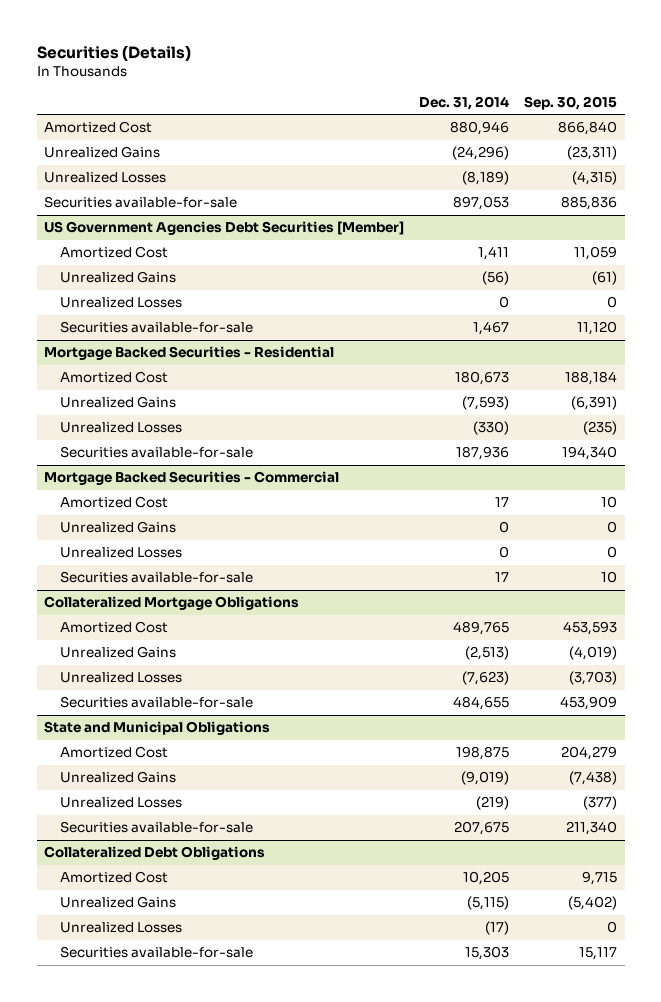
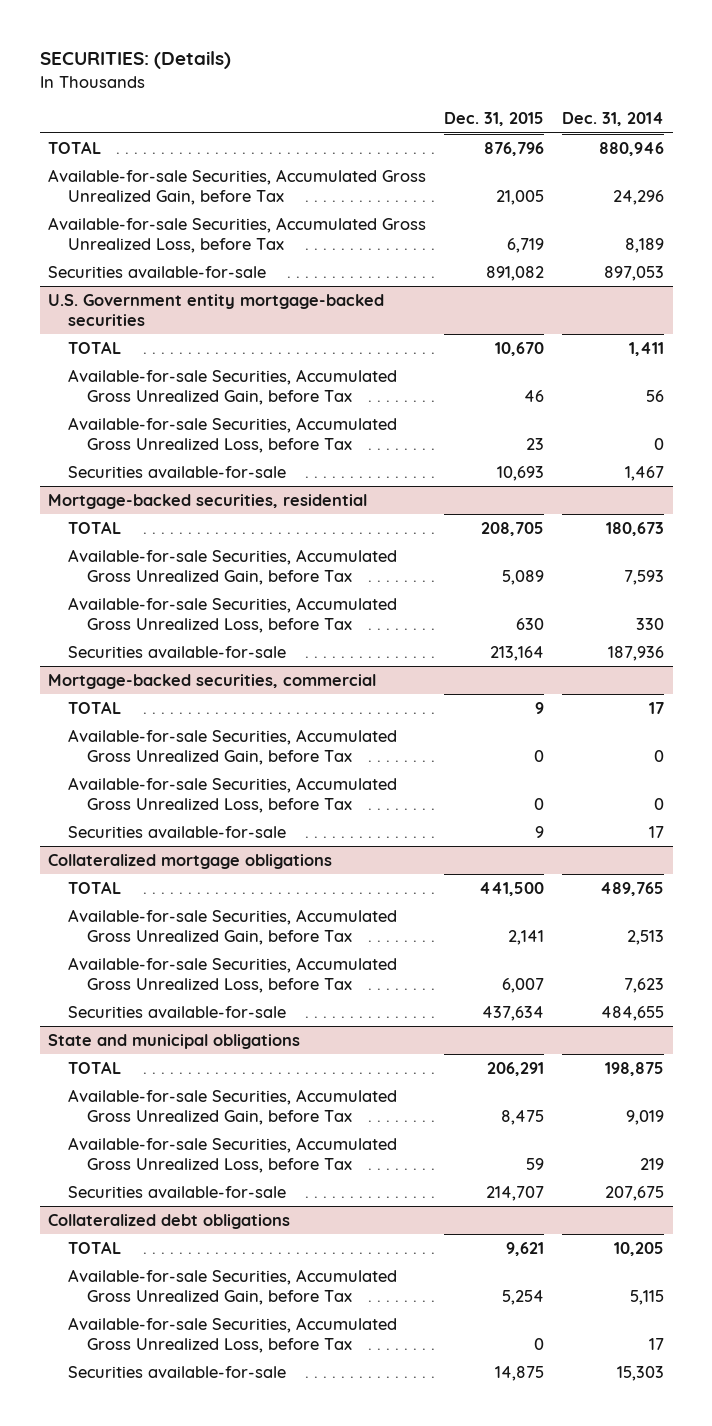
[36,44,191,61] Securities (Details) -> [39,51,231,70] SECURITIES: (Details)
[524,95,618,110] Sep. 30, 2015 -> none
none -> [444,112,545,127] Dec. 31, 2015
[44,121,153,134] Amortized Cost -> [48,141,102,155] TOTAL
[44,146,161,159] Unrealized Gains -> [48,169,427,205] Available-for-sale Securities, Accumulated Gross Unrealized Gain, before Tax
[452,146,510,161] (24,296) -> [612,189,664,205] 24,296
[44,172,167,184] Unrealized Losses -> [48,217,427,253] Available-for-sale Securities, Accumulated Gross Unrealized Loss, before Tax
[462,171,510,186] (8,189) -> [624,237,664,253] 8,189
[44,221,405,236] US Government Agencies Debt Securities [Member] -> [48,294,385,326] U.S. Government entity mortgage-backed securities
[60,246,169,259] Amortized Cost -> [67,341,121,355] TOTAL
[60,271,177,284] Unrealized Gains -> [67,369,397,405] Available-for-sale Securities, Accumulated Gross Unrealized Gain, before Tax
[482,271,510,286] (56) -> [645,389,664,402] 56
[60,297,183,309] Unrealized Losses -> [67,417,397,453] Available-for-sale Securities, Accumulated Gross Unrealized Loss, before Tax
[44,346,335,361] Mortgage Backed Securities - Residential -> [48,494,368,510] Mortgage-backed securities, residential
[60,371,169,384] Amortized Cost -> [67,521,121,535] TOTAL
[60,396,177,409] Unrealized Gains -> [67,549,397,585] Available-for-sale Securities, Accumulated Gross Unrealized Gain, before Tax
[462,396,510,411] (7,593) -> [623,569,664,585] 7,593
[60,422,183,434] Unrealized Losses -> [67,597,397,633] Available-for-sale Securities, Accumulated Gross Unrealized Loss, before Tax
[473,421,510,436] (330) -> [635,617,664,630] 330
[44,471,340,486] Mortgage Backed Securities - Commercial -> [48,674,377,690] Mortgage-backed securities, commercial
[60,496,169,509] Amortized Cost -> [67,701,121,715] TOTAL
[60,521,177,534] Unrealized Gains -> [67,729,397,765] Available-for-sale Securities, Accumulated Gross Unrealized Gain, before Tax
[60,547,183,559] Unrealized Losses -> [67,777,397,813] Available-for-sale Securities, Accumulated Gross Unrealized Loss, before Tax
[44,596,300,611] Collateralized Mortgage Obligations -> [48,854,333,870] Collateralized mortgage obligations
[60,621,169,634] Amortized Cost -> [67,881,121,895] TOTAL
[60,646,177,659] Unrealized Gains -> [67,909,397,945] Available-for-sale Securities, Accumulated Gross Unrealized Gain, before Tax
[465,646,510,661] (2,513) -> [626,929,664,945] 2,513
[60,672,183,684] Unrealized Losses -> [67,957,397,993] Available-for-sale Securities, Accumulated Gross Unrealized Loss, before Tax
[462,671,510,686] (7,623) -> [623,977,664,993] 7,623
[44,721,271,736] State and Municipal Obligations -> [48,1034,301,1050] State and municipal obligations
[60,746,169,759] Amortized Cost -> [67,1061,121,1075] TOTAL
[60,771,177,784] Unrealized Gains -> [67,1089,397,1125] Available-for-sale Securities, Accumulated Gross Unrealized Gain, before Tax
[461,771,510,786] (9,019) -> [625,1109,664,1125] 9,019
[60,797,183,809] Unrealized Losses -> [67,1137,397,1173] Available-for-sale Securities, Accumulated Gross Unrealized Loss, before Tax
[476,796,510,811] (219) -> [639,1157,664,1170] 219
[44,846,266,861] Collateralized Debt Obligations -> [48,1214,291,1230] Collateralized debt obligations
[60,871,169,884] Amortized Cost -> [67,1241,121,1255] TOTAL
[60,896,177,909] Unrealized Gains -> [67,1269,397,1305] Available-for-sale Securities, Accumulated Gross Unrealized Gain, before Tax
[467,896,510,911] (5,115) -> [629,1289,664,1305] 5,115
[60,922,183,934] Unrealized Losses -> [67,1317,397,1353] Available-for-sale Securities, Accumulated Gross Unrealized Loss, before Tax
[485,921,510,936] (17) -> [648,1337,664,1350] 17

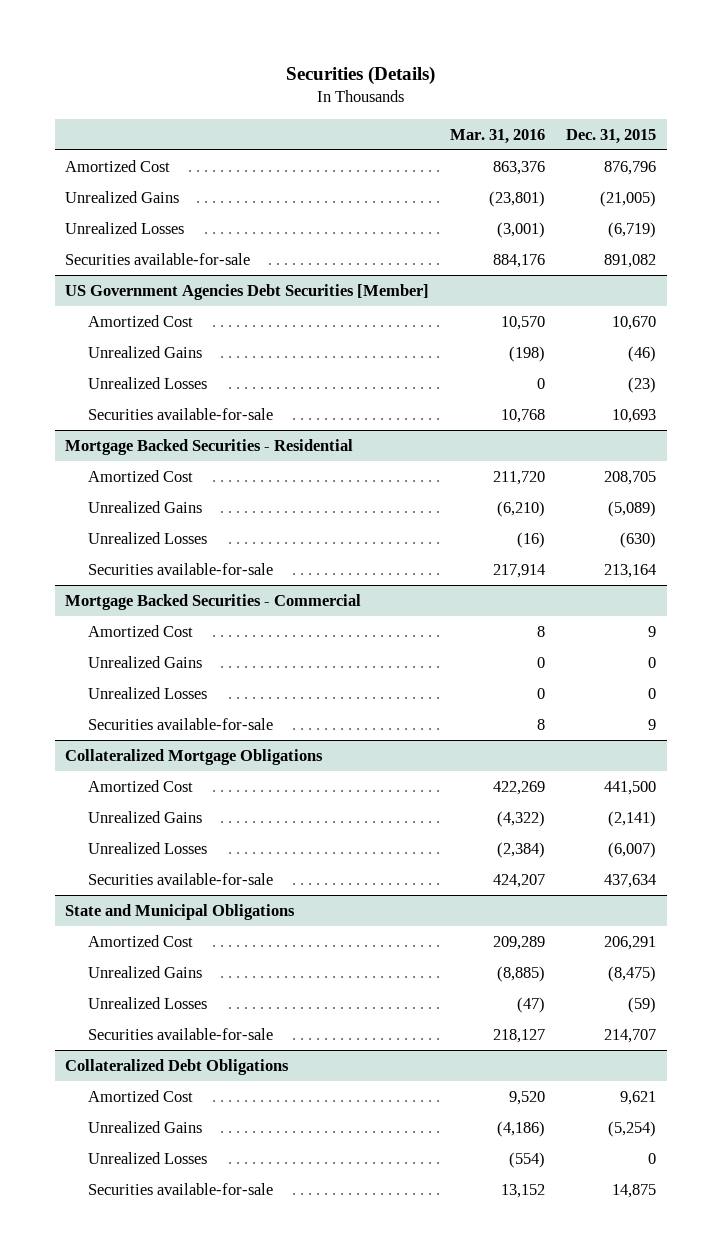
[39,51,231,70] SECURITIES: (Details) -> [285,66,435,86] Securities (Details)
[561,112,664,127] Dec. 31, 2014 -> none
none -> [450,128,546,144] Mar. 31, 2016
[48,141,102,155] TOTAL -> [65,159,171,172] Amortized Cost
[48,169,427,205] Available-for-sale Securities, Accumulated Gross Unrealized Gain, before Tax -> [65,190,180,203] Unrealized Gains
[496,189,545,205] 21,005 -> [600,190,657,207] (21,005)
[48,217,427,253] Available-for-sale Securities, Accumulated Gross Unrealized Loss, before Tax -> [65,221,185,234] Unrealized Losses
[507,237,545,253] 6,719 -> [608,221,657,238] (6,719)
[48,294,385,326] U.S. Government entity mortgage-backed securities -> [65,283,430,300] US Government Agencies Debt Securities [Member]
[67,341,121,355] TOTAL -> [88,314,194,327] Amortized Cost
[67,369,397,405] Available-for-sale Securities, Accumulated Gross Unrealized Gain, before Tax -> [88,345,203,358] Unrealized Gains
[524,389,545,402] 46 -> [628,345,657,362] (46)
[67,417,397,453] Available-for-sale Securities, Accumulated Gross Unrealized Loss, before Tax -> [88,376,208,389] Unrealized Losses
[526,437,545,450] 23 -> [628,376,657,393] (23)
[48,494,368,510] Mortgage-backed securities, residential -> [65,438,354,455] Mortgage Backed Securities - Residential
[67,521,121,535] TOTAL -> [88,469,194,482] Amortized Cost
[67,549,397,585] Available-for-sale Securities, Accumulated Gross Unrealized Gain, before Tax -> [88,500,203,513] Unrealized Gains
[502,569,545,585] 5,089 -> [608,500,657,517] (5,089)
[67,597,397,633] Available-for-sale Securities, Accumulated Gross Unrealized Loss, before Tax -> [88,531,208,544] Unrealized Losses
[516,617,545,630] 630 -> [620,531,657,548] (630)
[48,674,377,690] Mortgage-backed securities, commercial -> [65,593,362,610] Mortgage Backed Securities - Commercial
[67,701,121,715] TOTAL -> [88,624,194,637] Amortized Cost
[67,729,397,765] Available-for-sale Securities, Accumulated Gross Unrealized Gain, before Tax -> [88,655,203,668] Unrealized Gains
[67,777,397,813] Available-for-sale Securities, Accumulated Gross Unrealized Loss, before Tax -> [88,686,208,699] Unrealized Losses
[48,854,333,870] Collateralized mortgage obligations -> [65,748,324,765] Collateralized Mortgage Obligations
[67,881,121,895] TOTAL -> [88,779,194,792] Amortized Cost
[67,909,397,945] Available-for-sale Securities, Accumulated Gross Unrealized Gain, before Tax -> [88,810,203,823] Unrealized Gains
[508,929,545,945] 2,141 -> [608,810,657,827] (2,141)
[67,957,397,993] Available-for-sale Securities, Accumulated Gross Unrealized Loss, before Tax -> [88,841,208,854] Unrealized Losses
[502,977,545,993] 6,007 -> [608,841,657,858] (6,007)
[48,1034,301,1050] State and municipal obligations -> [65,903,296,920] State and Municipal Obligations
[67,1061,121,1075] TOTAL -> [88,934,194,947] Amortized Cost
[67,1089,397,1125] Available-for-sale Securities, Accumulated Gross Unrealized Gain, before Tax -> [88,965,203,978] Unrealized Gains
[501,1109,545,1125] 8,475 -> [608,965,657,982] (8,475)
[67,1137,397,1173] Available-for-sale Securities, Accumulated Gross Unrealized Loss, before Tax -> [88,996,208,1009] Unrealized Losses
[526,1157,545,1170] 59 -> [628,996,657,1013] (59)
[48,1214,291,1230] Collateralized debt obligations -> [65,1058,290,1075] Collateralized Debt Obligations
[67,1241,121,1255] TOTAL -> [88,1089,194,1102] Amortized Cost
[67,1269,397,1305] Available-for-sale Securities, Accumulated Gross Unrealized Gain, before Tax -> [88,1120,203,1133] Unrealized Gains
[502,1289,545,1305] 5,254 -> [608,1120,657,1137] (5,254)
[67,1317,397,1353] Available-for-sale Securities, Accumulated Gross Unrealized Loss, before Tax -> [88,1151,208,1164] Unrealized Losses

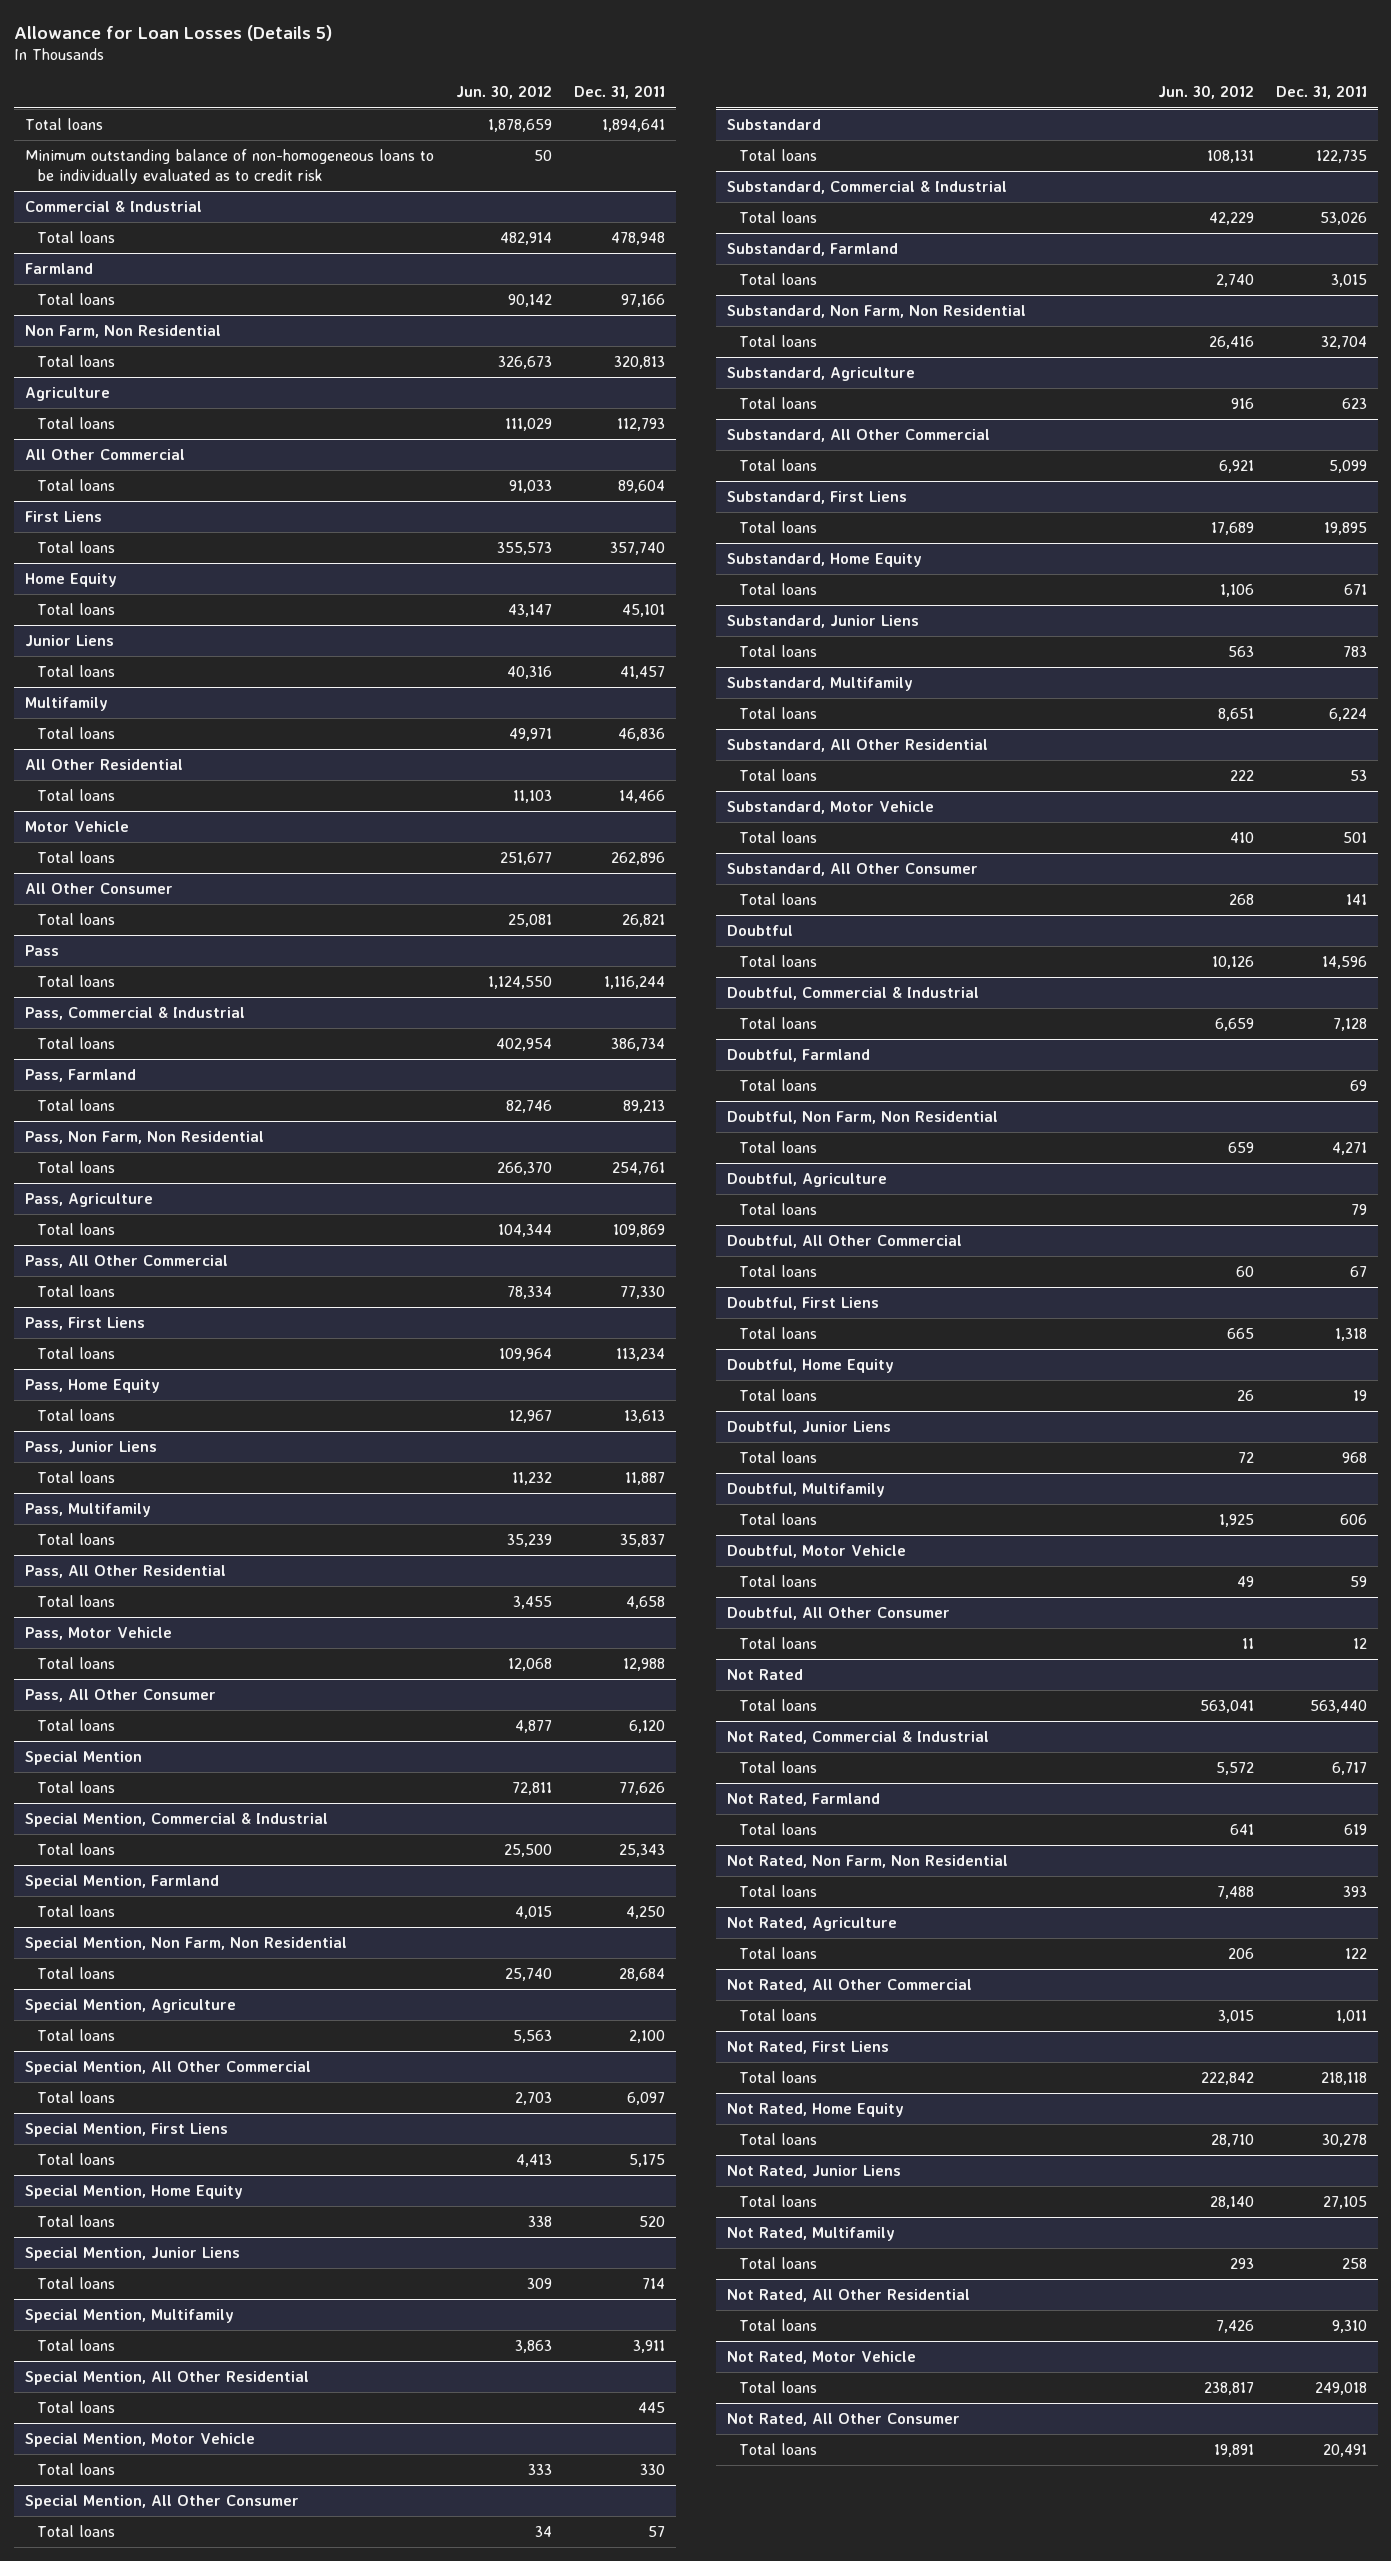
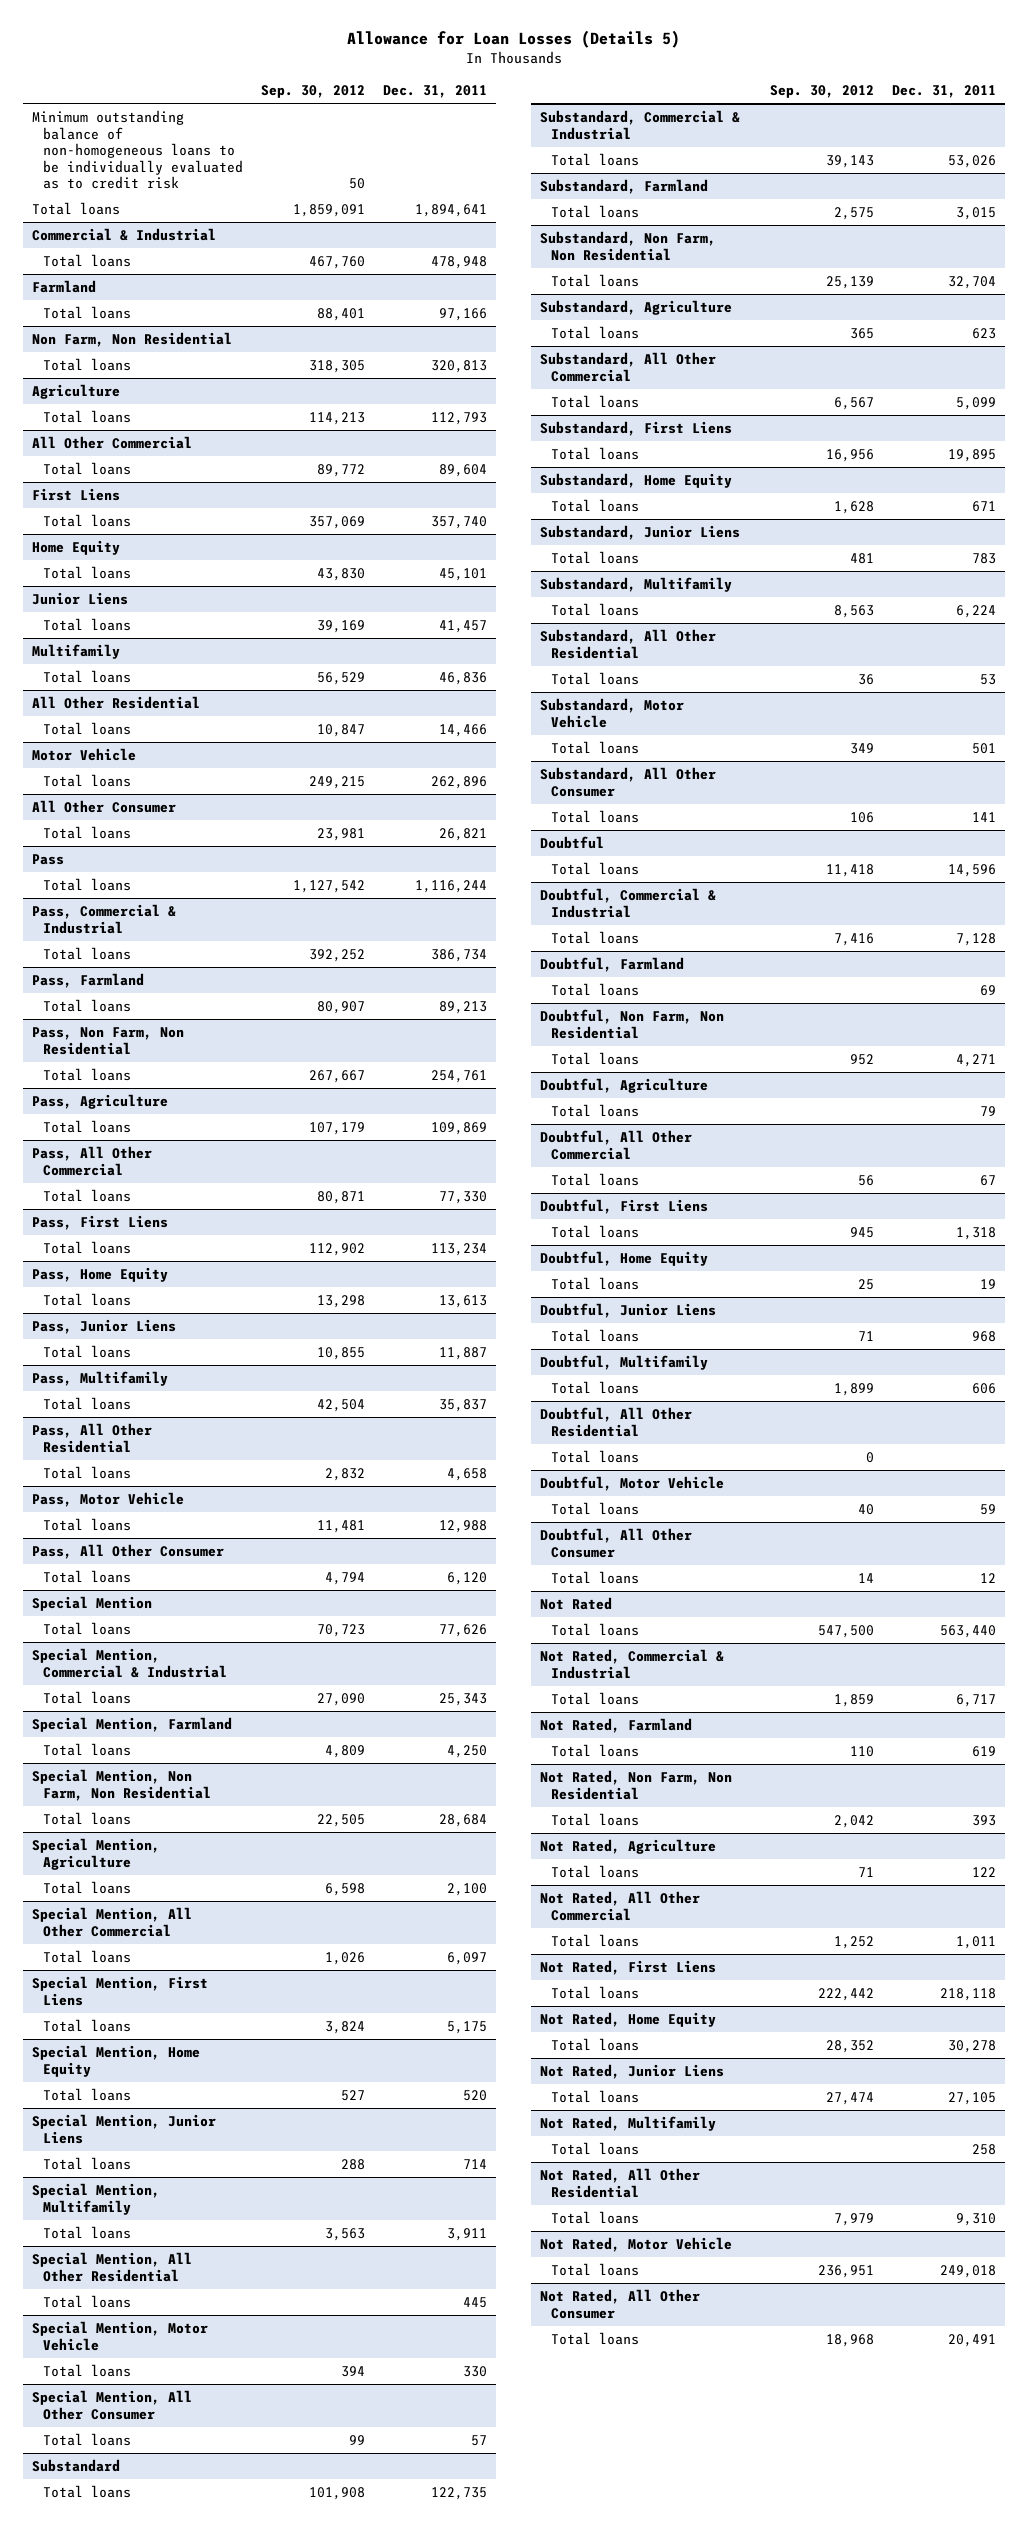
[455,85,552,100] Jun. 30, 2012 -> none
none -> [260,85,365,99] Sep. 30, 2012
[24,118,103,131] Total loans -> [31,202,120,216] Total loans
none -> [540,1407,693,1437] Doubtful, All Other Residential
none -> [551,1450,640,1464] Total loans

